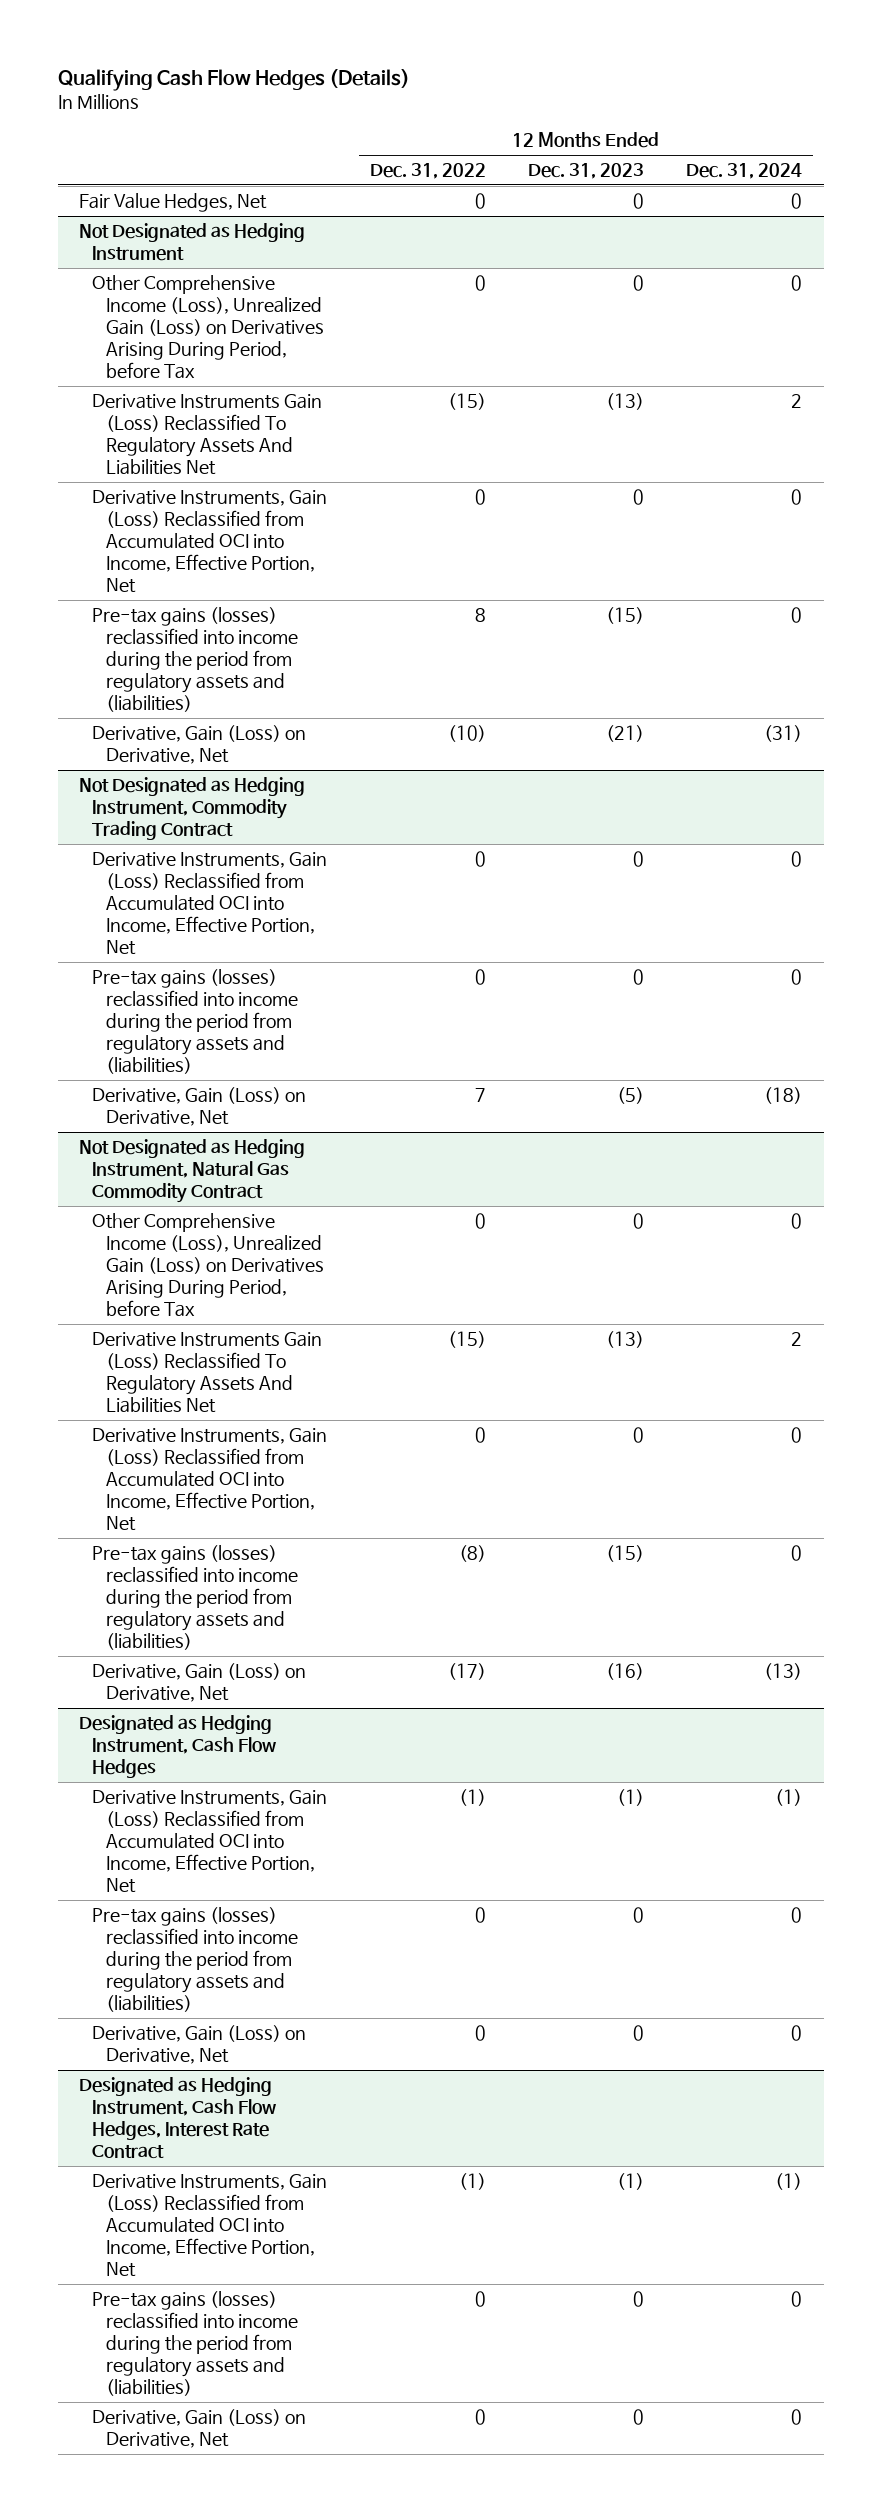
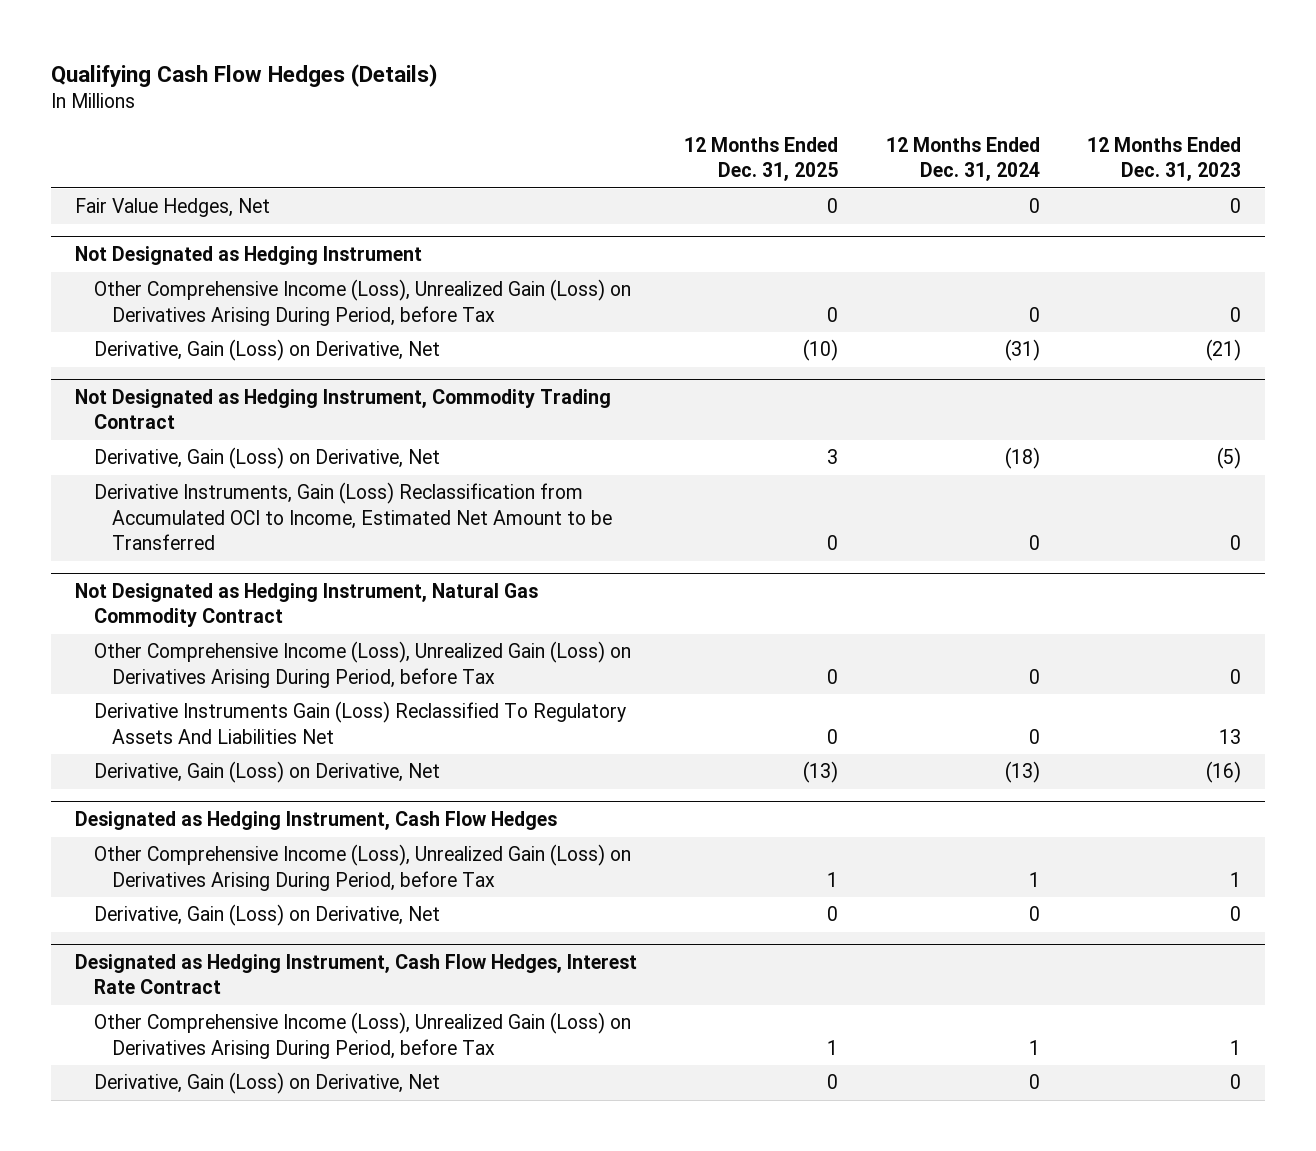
[369,163,486,180] Dec. 31, 2022 -> none
none -> [684,137,839,182] 12 Months Ended Dec. 31, 2025
[92,394,323,476] Derivative Instruments Gain (Loss) Reclassified To Regulatory Assets And Liabilities Net -> none
[92,490,328,594] Derivative Instruments, Gain (Loss) Reclassified from Accumulated OCI into Income, Effective Portion, Net -> none
[92,607,298,713] Pre-tax gains (losses) reclassified into income during the period from regulatory assets and (liabilities) -> none
[92,852,328,956] Derivative Instruments, Gain (Loss) Reclassified from Accumulated OCI into Income, Effective Portion, Net -> none
[92,969,298,1075] Pre-tax gains (losses) reclassified into income during the period from regulatory assets and (liabilities) -> none
none -> [93,482,613,551] Derivative Instruments, Gain (Loss) Reclassification from Accumulated OCI to Income, Estimated Net Amount to be Transferred
[92,1428,328,1532] Derivative Instruments, Gain (Loss) Reclassified from Accumulated OCI into Income, Effective Portion, Net -> none
[92,1545,298,1651] Pre-tax gains (losses) reclassified into income during the period from regulatory assets and (liabilities) -> none
[606,1331,645,1349] (13) -> [1219,728,1242,744] 13
[791,1332,803,1347] 2 -> [1028,728,1040,744] 0
[92,1790,328,1894] Derivative Instruments, Gain (Loss) Reclassified from Accumulated OCI into Income, Effective Portion, Net -> none
[92,1907,298,2013] Pre-tax gains (losses) reclassified into income during the period from regulatory assets and (liabilities) -> none
none -> [93,844,631,891] Other Comprehensive Income (Loss), Unrealized Gain (Loss) on Derivatives Arising During Period, before Tax
[92,2174,328,2278] Derivative Instruments, Gain (Loss) Reclassified from Accumulated OCI into Income, Effective Portion, Net -> none
[92,2291,298,2397] Pre-tax gains (losses) reclassified into income during the period from regulatory assets and (liabilities) -> none
none -> [93,1012,631,1059] Other Comprehensive Income (Loss), Unrealized Gain (Loss) on Derivatives Arising During Period, before Tax

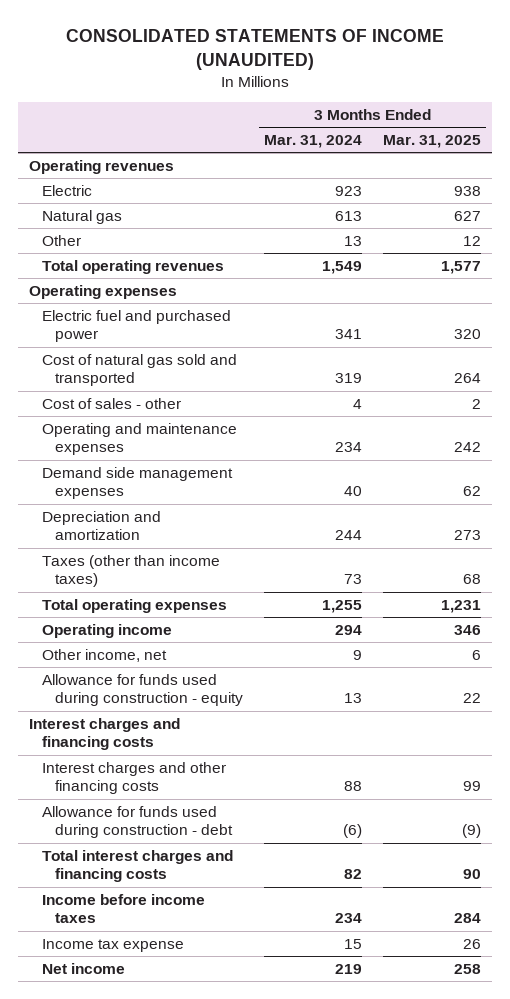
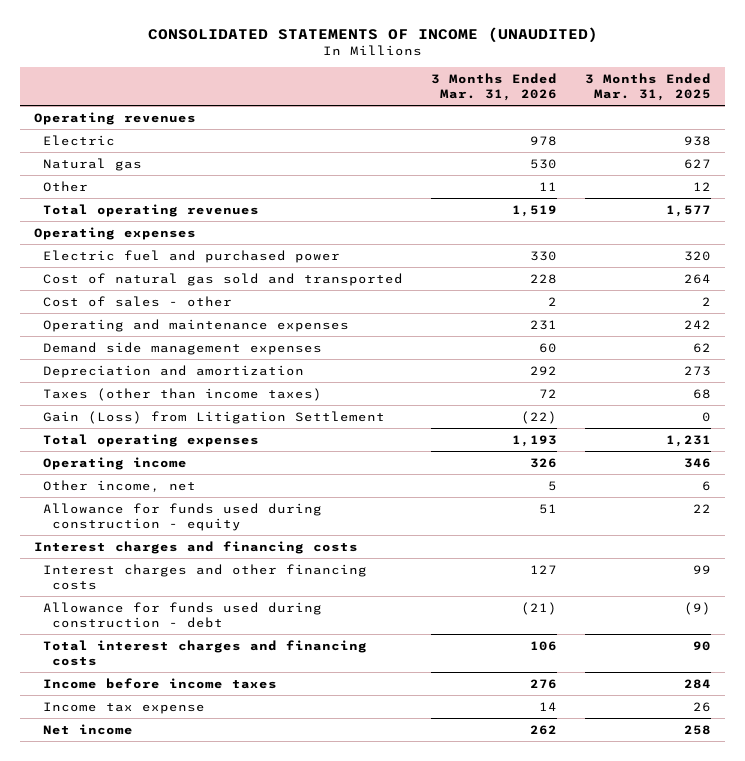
[264,135,363,149] Mar. 31, 2024 -> none
none -> [431,72,558,102] 3 Months Ended Mar. 31, 2026
none -> [42,410,385,424] Gain (Loss) from Litigation Settlement

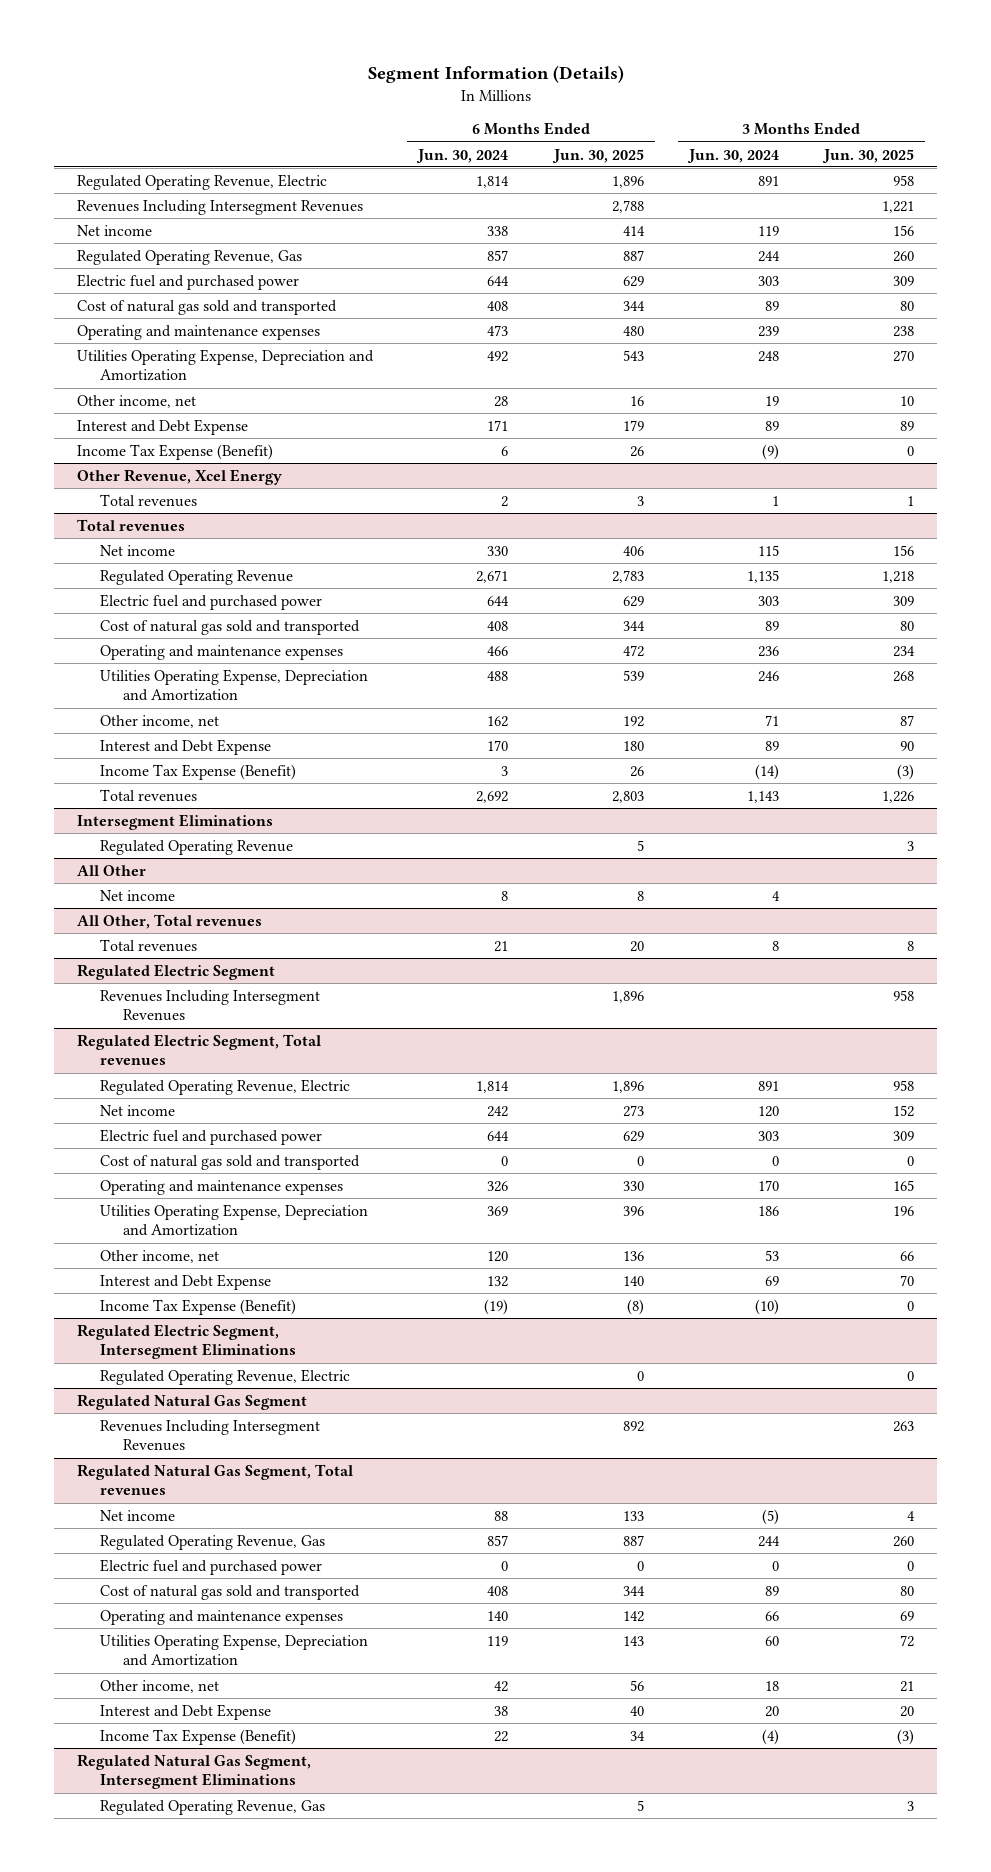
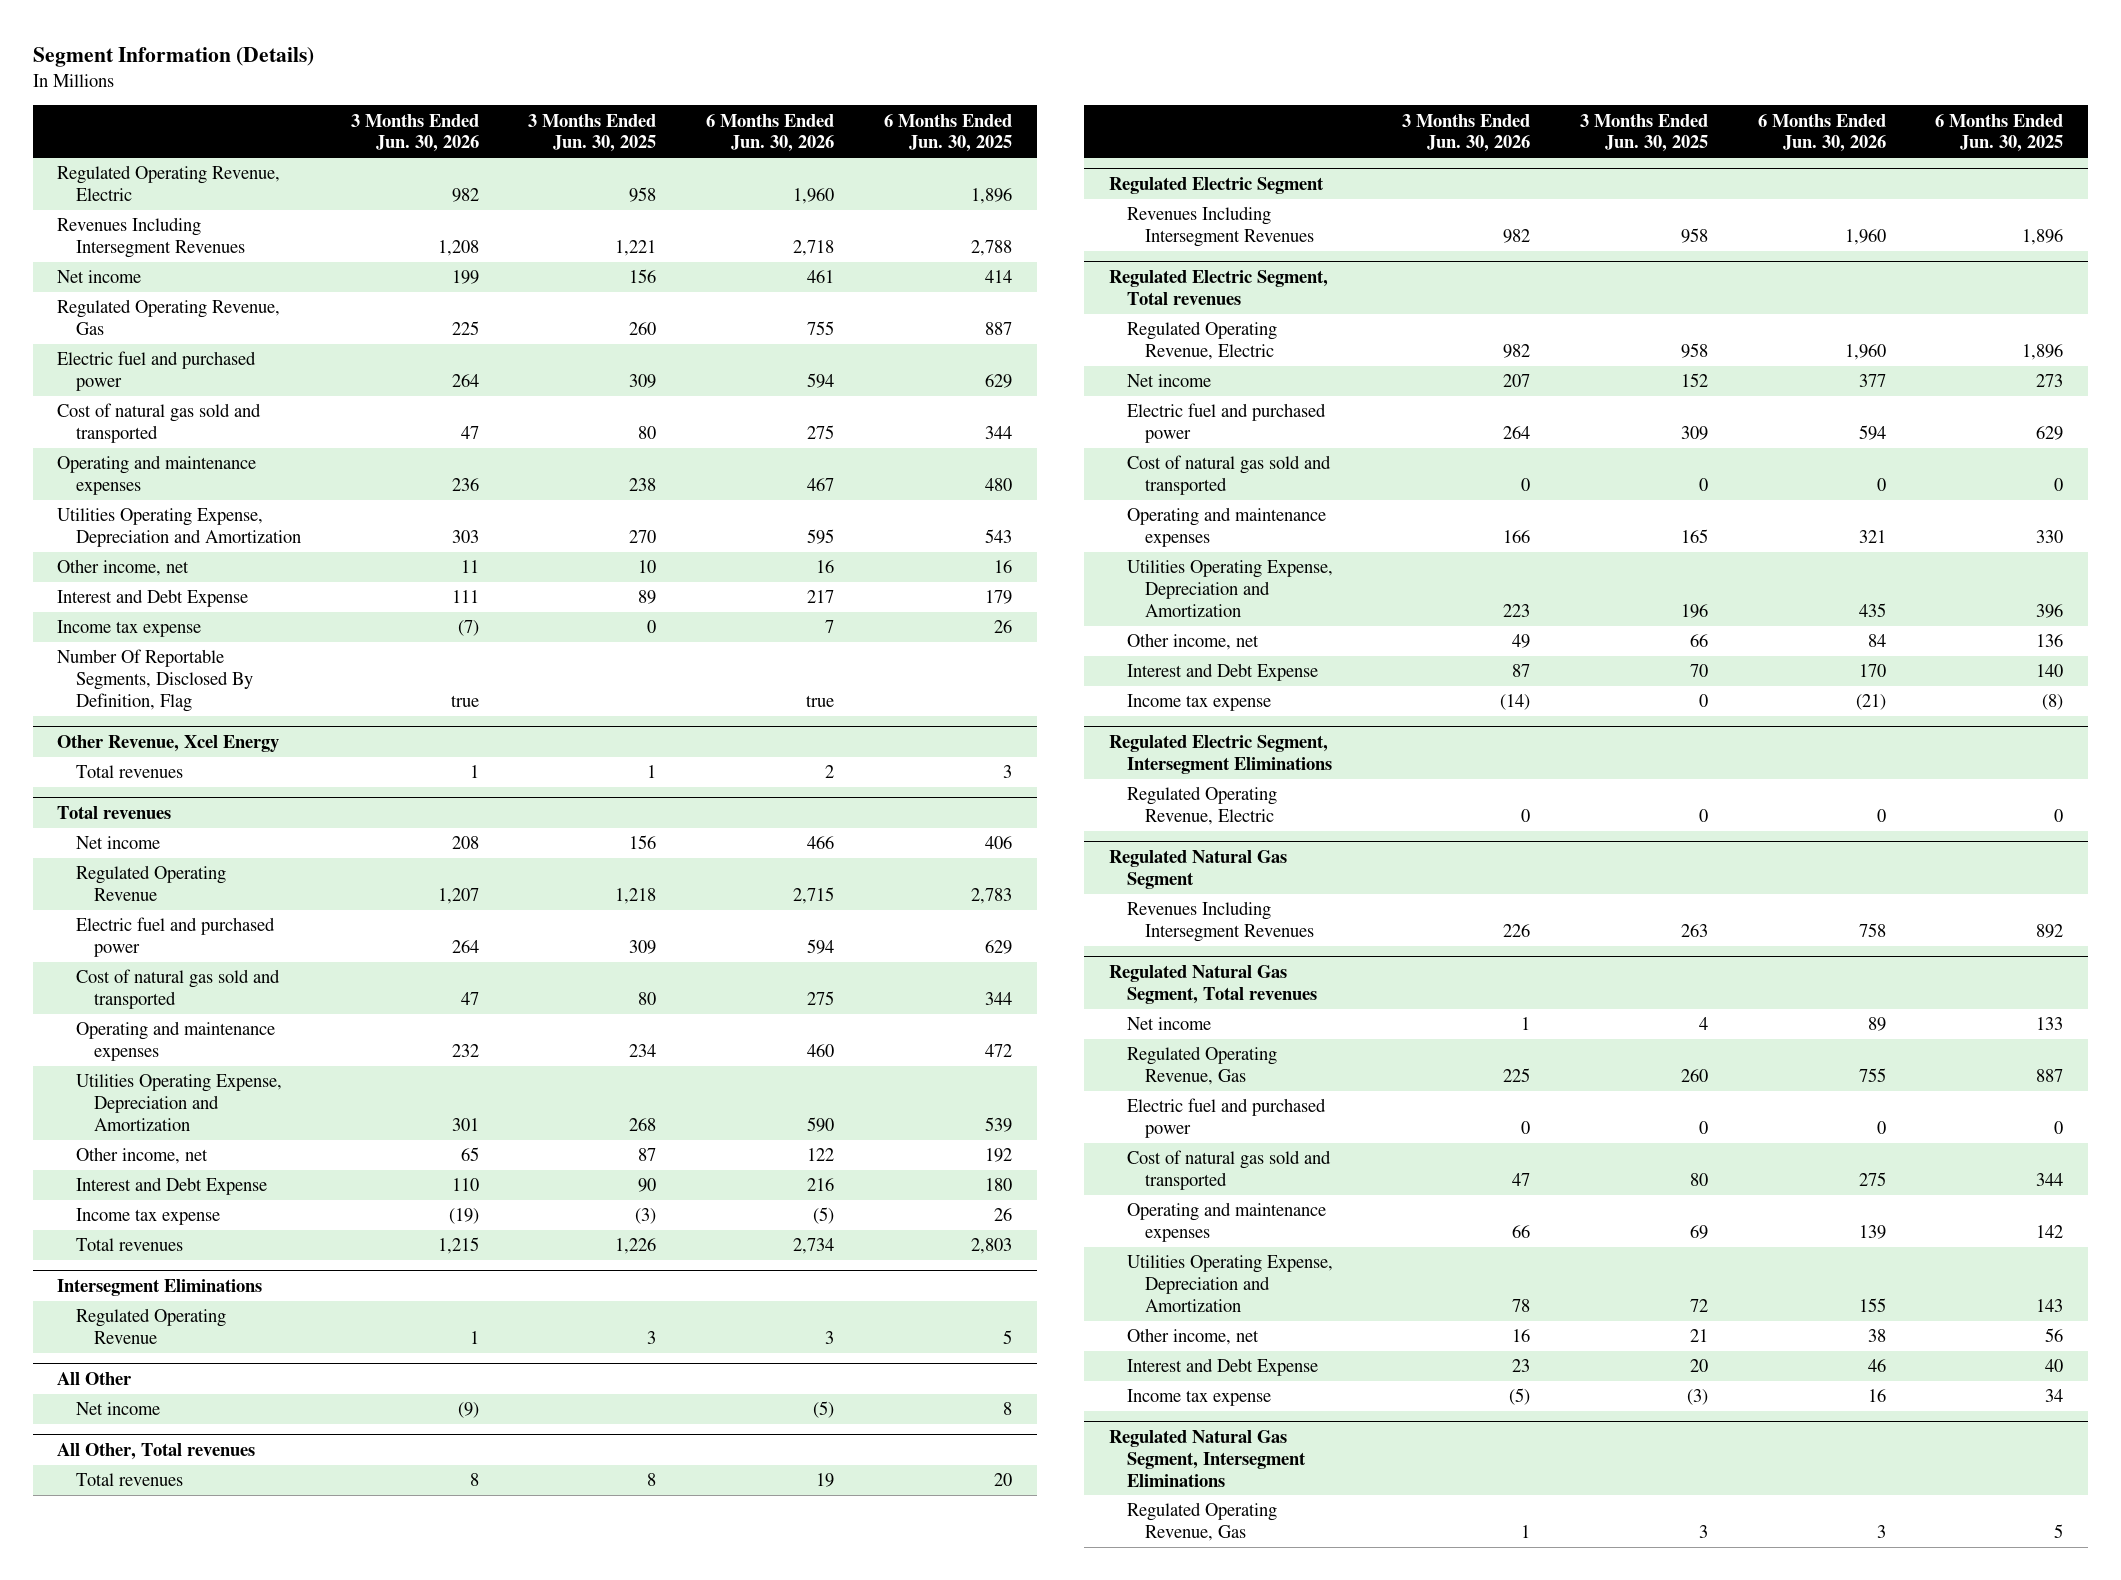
[416,148,509,163] Jun. 30, 2024 -> none
[686,148,779,163] Jun. 30, 2024 -> none
none -> [350,113,479,153] 3 Months Ended Jun. 30, 2026
none -> [706,113,835,153] 6 Months Ended Jun. 30, 2026
[76,443,273,460] Income Tax Expense (Benefit) -> [57,620,202,638] Income tax expense
none -> [57,649,253,712] Number Of Reportable Segments, Disclosed By Definition, Flag
[99,763,296,780] Income Tax Expense (Benefit) -> [75,1208,220,1226] Income tax expense
[99,1298,296,1315] Income Tax Expense (Benefit) -> [1126,694,1271,712] Income tax expense
[99,1728,296,1745] Income Tax Expense (Benefit) -> [1126,1389,1271,1407] Income tax expense

